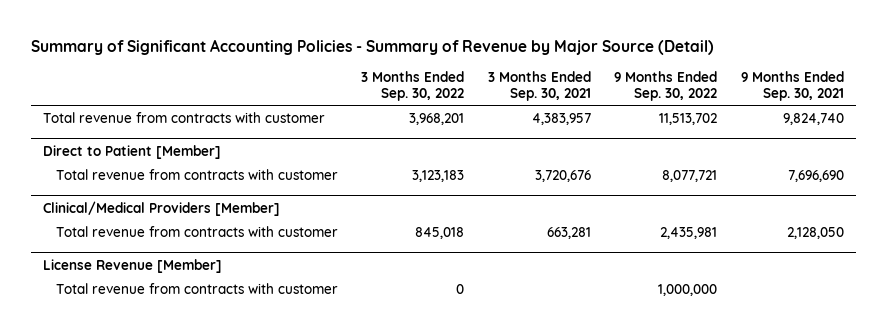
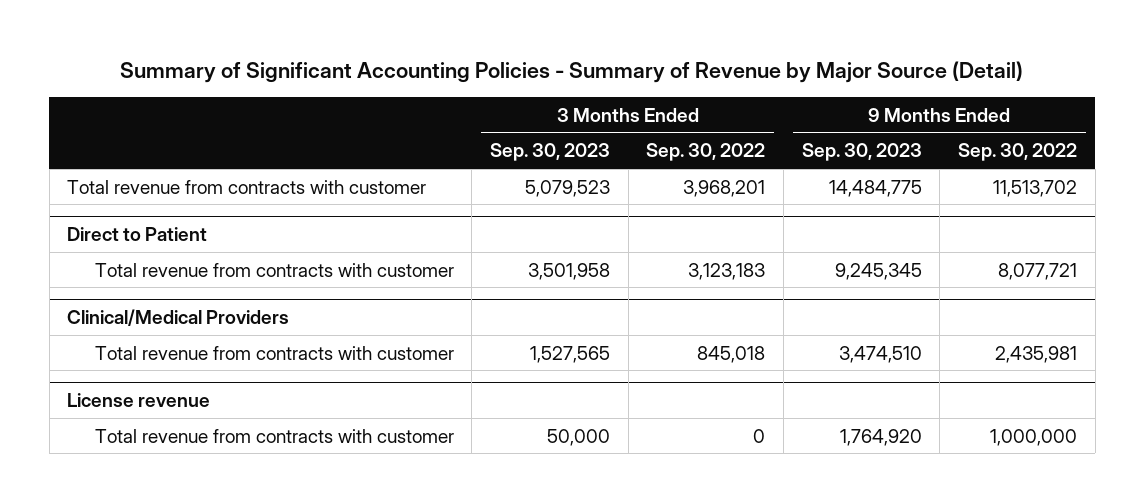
[487,71,591,101] 3 Months Ended Sep. 30, 2021 -> none
[741,71,845,101] 9 Months Ended Sep. 30, 2021 -> none
none -> [489,143,610,162] Sep. 30, 2023
none -> [801,143,922,162] Sep. 30, 2023
[42,144,221,159] Direct to Patient [Member] -> [67,226,208,241] Direct to Patient
[42,200,280,216] Clinical/Medical Providers [Member] -> [67,308,290,326] Clinical/Medical Providers
[42,258,222,273] License Revenue [Member] -> [67,392,211,407] License revenue

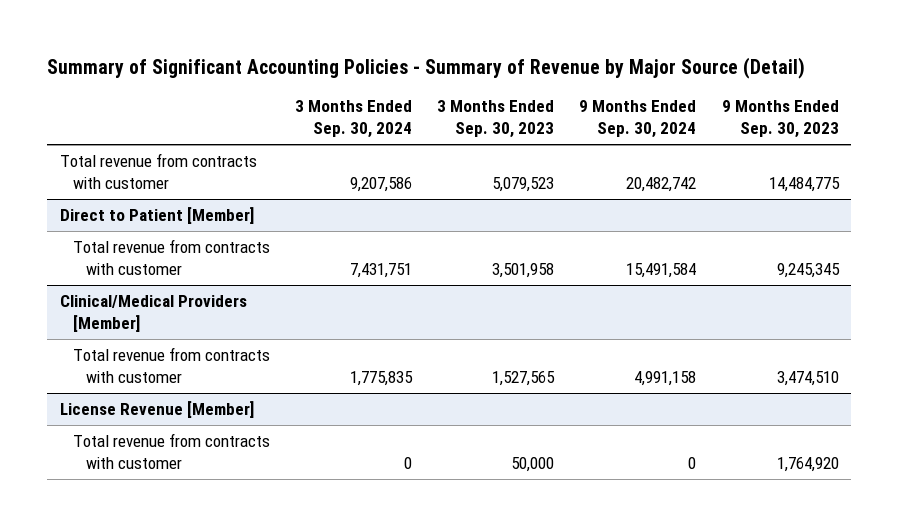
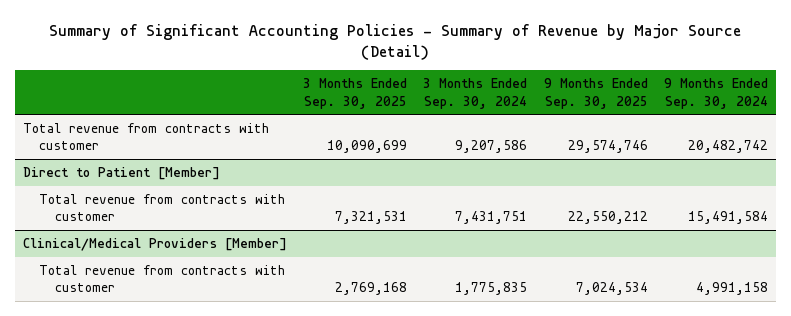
[437,100,555,139] 3 Months Ended Sep. 30, 2023 -> none
[721,100,839,139] 9 Months Ended Sep. 30, 2023 -> none
none -> [303,78,408,109] 3 Months Ended Sep. 30, 2025
none -> [543,78,648,109] 9 Months Ended Sep. 30, 2025
[59,400,254,418] License Revenue [Member] -> none
[73,432,271,469] Total revenue from contracts with customer -> none

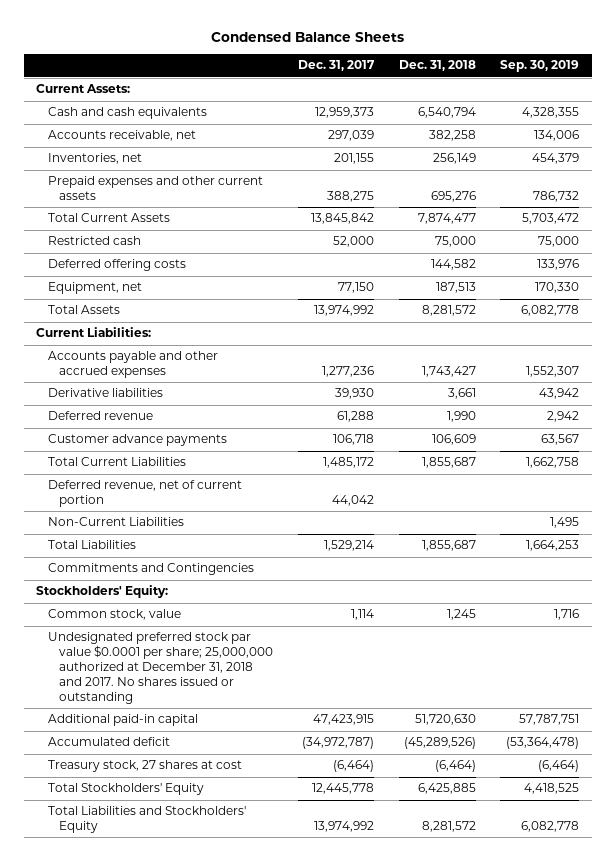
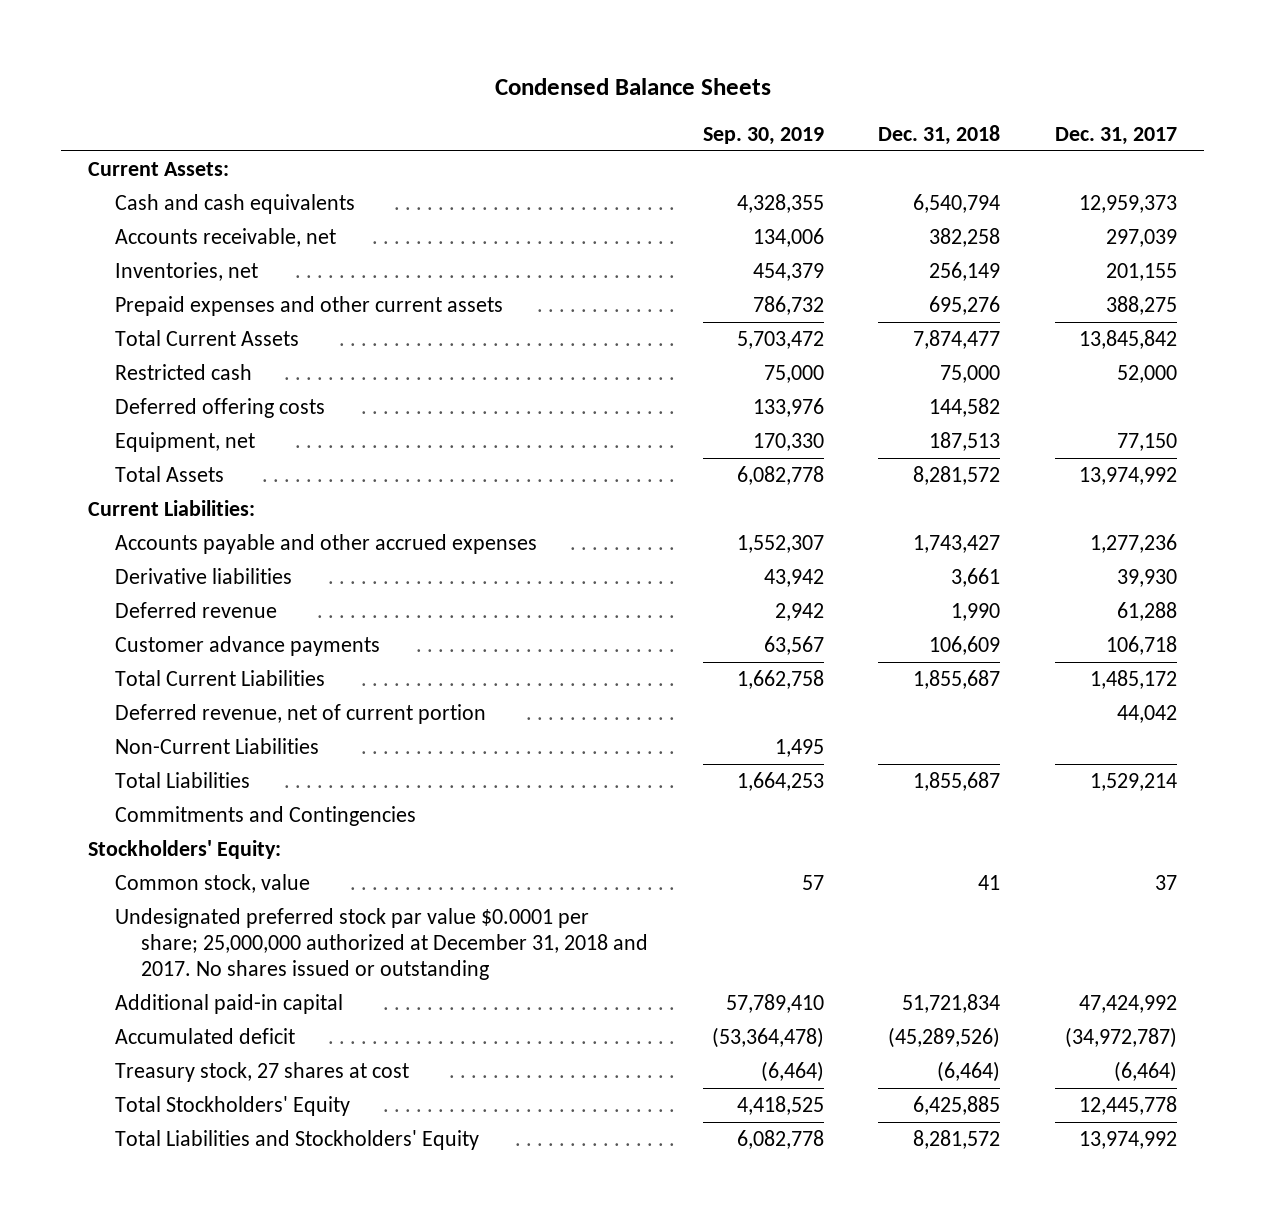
[350,609,374,621] 1,114 -> [1154,875,1177,891] 37
[446,609,476,621] 1,245 -> [978,875,1001,891] 41
[554,609,580,621] 1,716 -> [801,875,824,891] 57
[312,714,374,726] 47,423,915 -> [1078,995,1177,1014] 47,424,992
[414,714,476,726] 51,720,630 -> [902,994,1001,1014] 51,721,834
[519,714,580,726] 57,787,751 -> [725,994,824,1014] 57,789,410

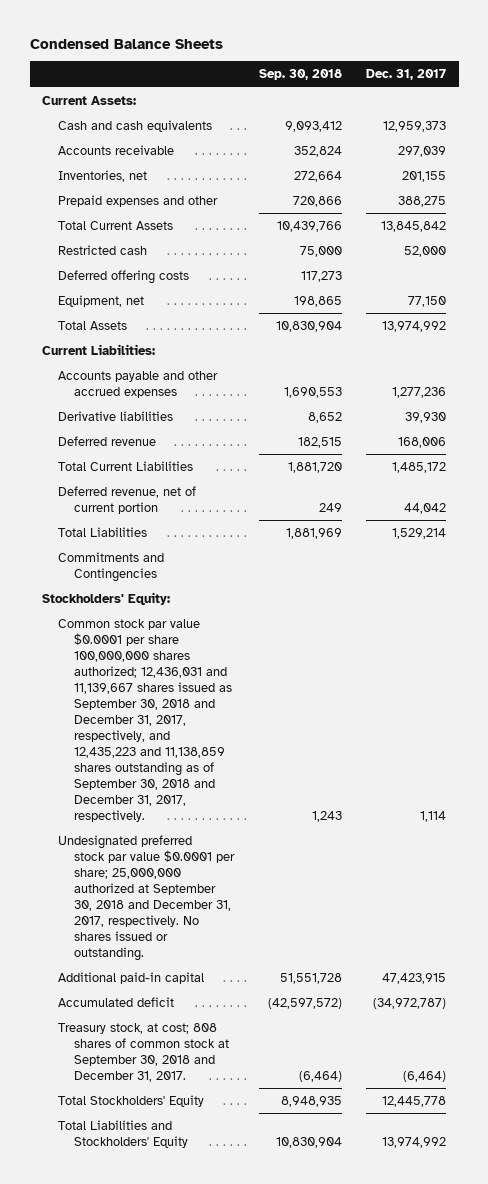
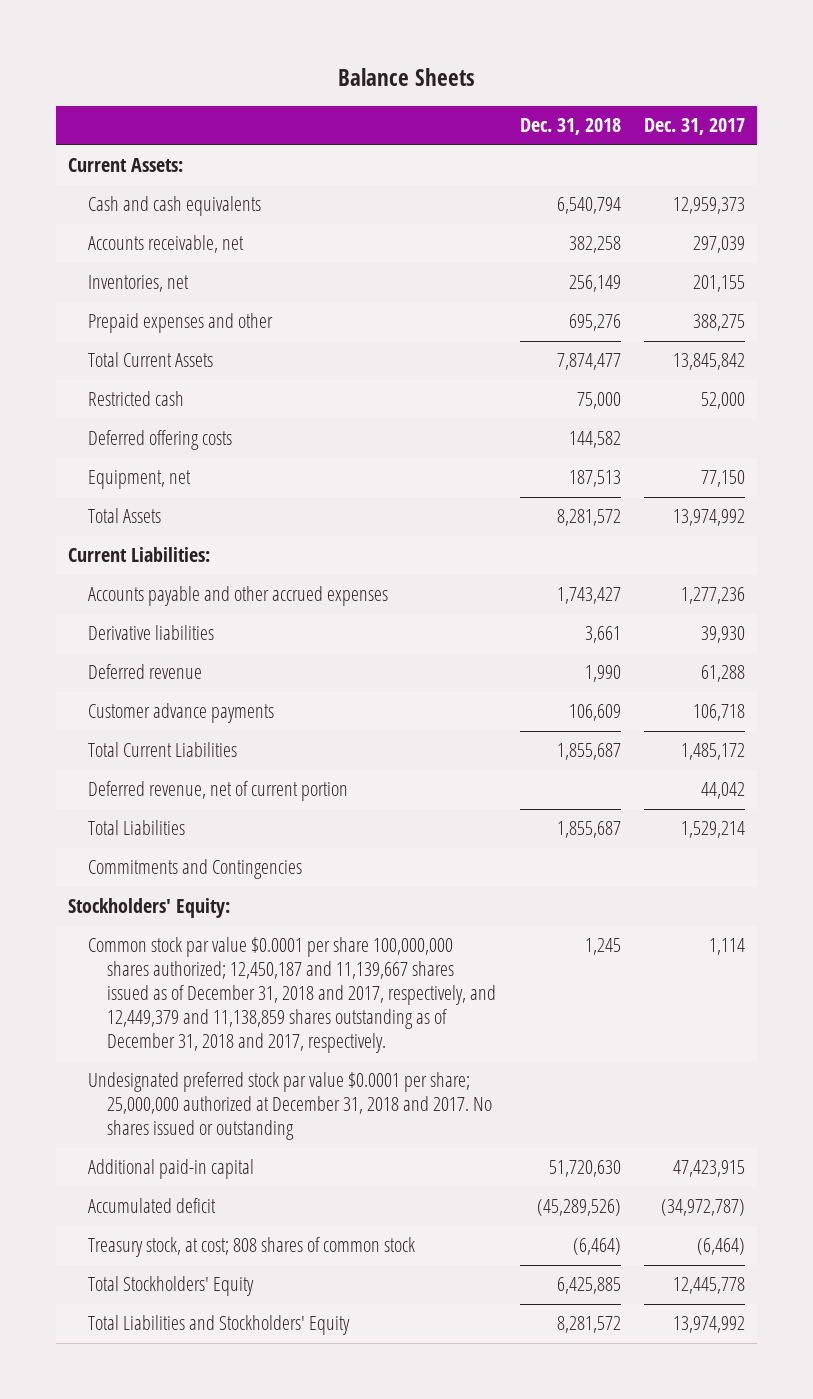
[29,39,223,50] Condensed Balance Sheets -> [337,68,475,87] Balance Sheets
[258,69,342,81] Sep. 30, 2018 -> none
none -> [519,118,621,136] Dec. 31, 2018
[58,144,175,155] Accounts receivable -> [87,235,244,254] Accounts receivable, net
[398,436,447,448] 168,006 -> [701,665,746,683] 61,288
none -> [87,703,274,724] Customer advance payments
[58,618,233,822] Common stock par value $0.0001 per share 100,000,000 shares authorized; 12,436,031 and 11,139,667 shares issued as September 30, 2018 and December 31, 2017, respectively, and 12,435,223 and 11,138,859 shares outstanding as of September 30, 2018 and December 31, 2017, respectively. -> [87,937,497,1054] Common stock par value $0.0001 per share 100,000,000 shares authorized; 12,450,187 and 11,139,667 shares issued as of December 31, 2018 and 2017, respectively, and 12,449,379 and 11,138,859 shares outstanding as of December 31, 2018 and 2017, respectively.
[58,834,236,961] Undesignated preferred stock par value $0.0001 per share; 25,000,000 authorized at September 30, 2018 and December 31, 2017, respectively. No shares issued or outstanding. -> [87,1072,493,1141] Undesignated preferred stock par value $0.0001 per share; 25,000,000 authorized at December 31, 2018 and 2017. No shares issued or outstanding
[58,1022,230,1082] Treasury stock, at cost; 808 shares of common stock at September 30, 2018 and December 31, 2017. -> [87,1237,415,1258] Treasury stock, at cost; 808 shares of common stock

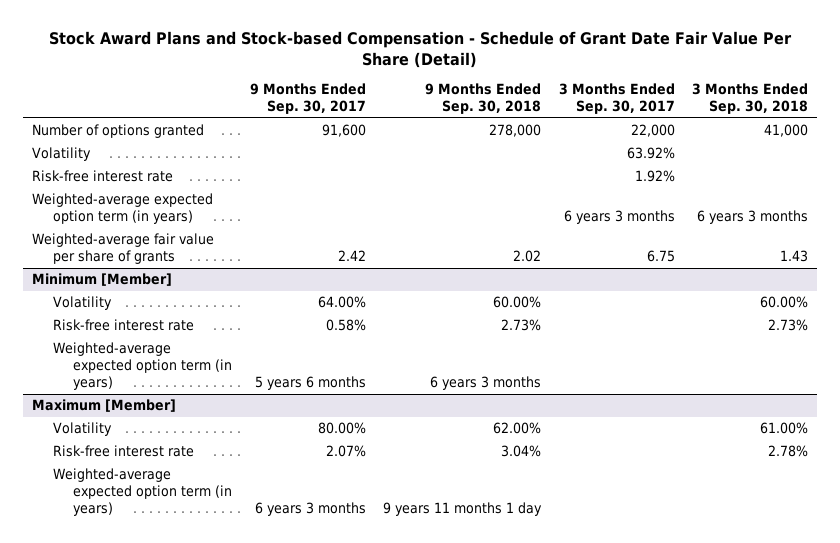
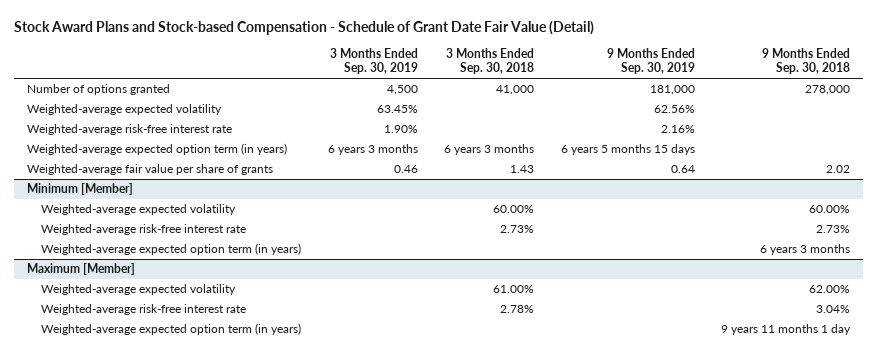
[49,31,793,68] Stock Award Plans and Stock-based Compensation - Schedule of Grant Date Fair Value Per Share (Detail) -> [13,20,594,35] Stock Award Plans and Stock-based Compensation - Schedule of Grant Date Fair Value (Detail)
[249,83,366,115] 9 Months Ended Sep. 30, 2017 -> none
[558,83,675,115] 3 Months Ended Sep. 30, 2017 -> none
none -> [329,47,418,75] 3 Months Ended Sep. 30, 2019
none -> [606,47,695,75] 9 Months Ended Sep. 30, 2019
[32,147,92,162] Volatility -> none
none -> [27,104,223,116] Weighted-average expected volatility
[32,170,174,183] Risk-free interest rate -> [27,124,233,136] Weighted-average risk-free interest rate
[52,296,112,311] Volatility -> none
none -> [41,204,237,216] Weighted-average expected volatility
[52,319,194,332] Risk-free interest rate -> [41,224,247,236] Weighted-average risk-free interest rate
[52,422,112,437] Volatility -> [41,284,237,296] Weighted-average expected volatility
[52,445,194,458] Risk-free interest rate -> [41,304,247,316] Weighted-average risk-free interest rate

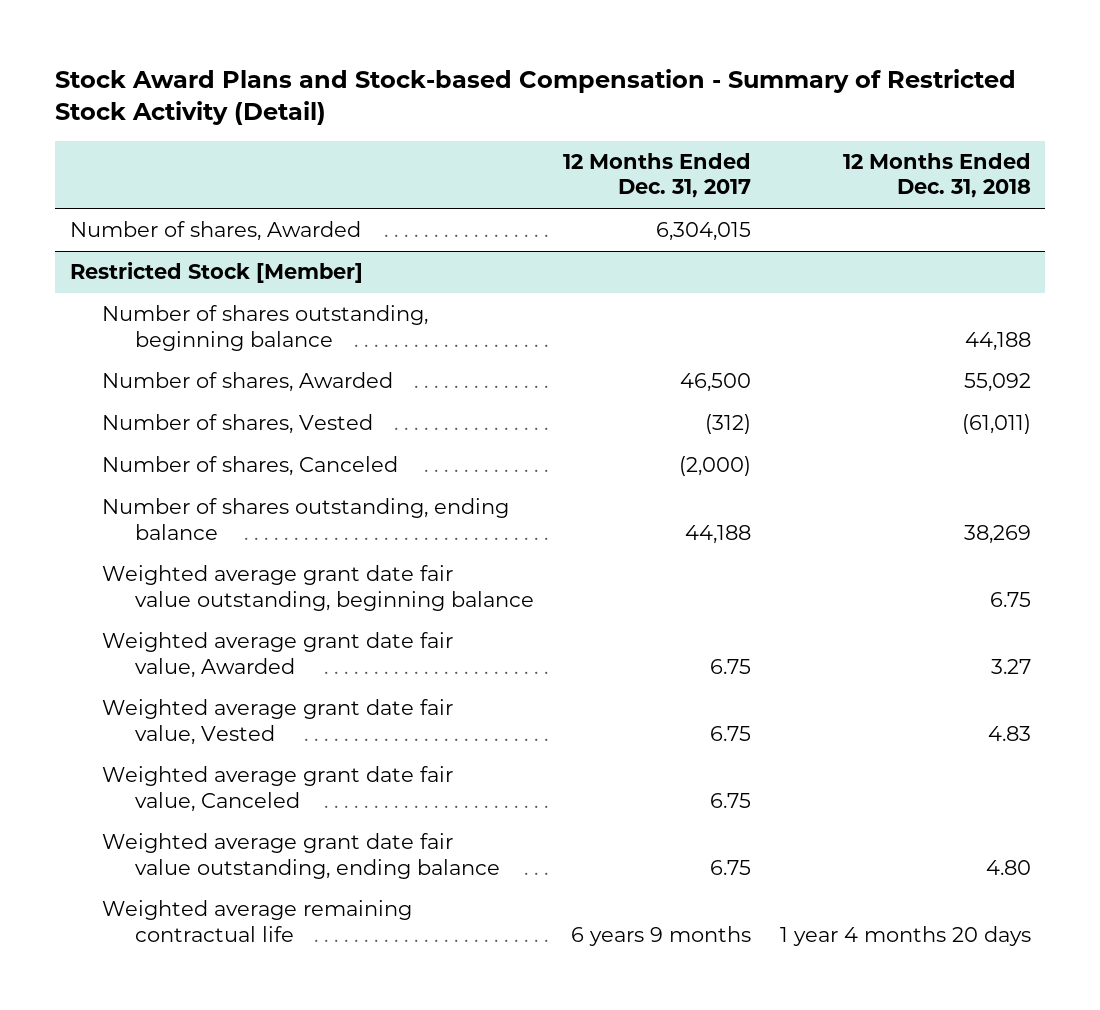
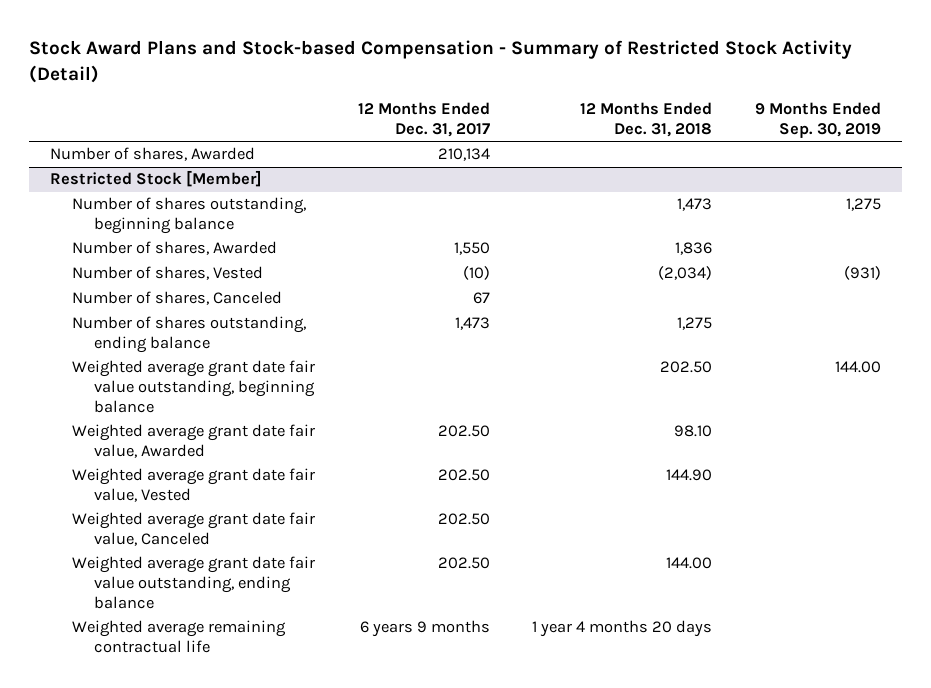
none -> [755,102,882,139] 9 Months Ended Sep. 30, 2019
[655,222,751,242] 6,304,015 -> [437,148,490,162] 210,134
[964,331,1031,351] 44,188 -> [677,198,713,212] 1,473
[679,373,751,393] 46,500 -> [453,242,490,256] 1,550
[963,373,1031,393] 55,092 -> [675,242,713,256] 1,836
[704,414,751,435] (312) -> [462,266,490,281] (10)
[961,414,1031,435] (61,011) -> [658,266,713,281] (2,034)
[678,456,751,477] (2,000) -> [472,292,490,305] 67
[684,524,751,544] 44,188 -> [454,317,490,331] 1,473
[963,524,1031,544] 38,269 -> [677,317,713,331] 1,275
[989,591,1031,607] 6.75 -> [660,361,713,374] 202.50
[709,658,751,674] 6.75 -> [437,425,490,438] 202.50
[990,658,1031,674] 3.27 -> [674,425,713,438] 98.10
[709,725,751,741] 6.75 -> [437,469,490,482] 202.50
[987,725,1031,741] 4.83 -> [666,469,713,482] 144.90
[709,792,751,808] 6.75 -> [437,513,490,526] 202.50
[709,859,751,875] 6.75 -> [437,557,490,570] 202.50
[985,859,1031,875] 4.80 -> [666,557,713,570] 144.00

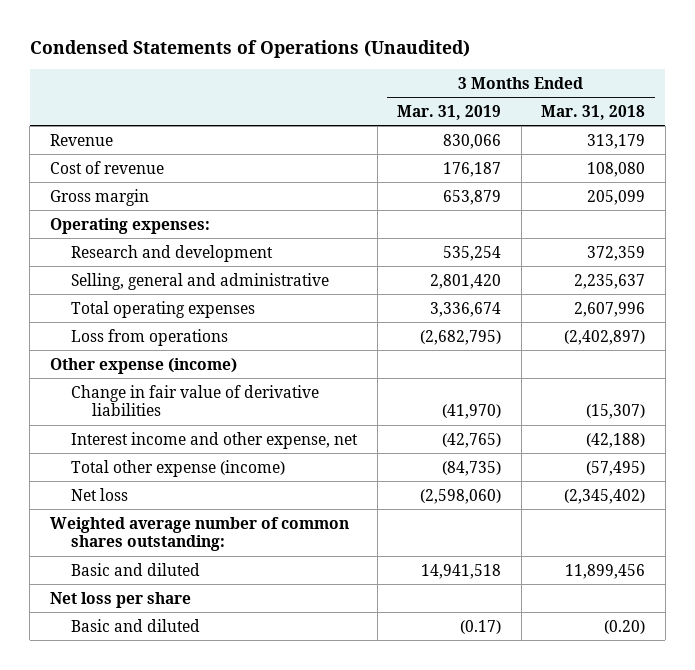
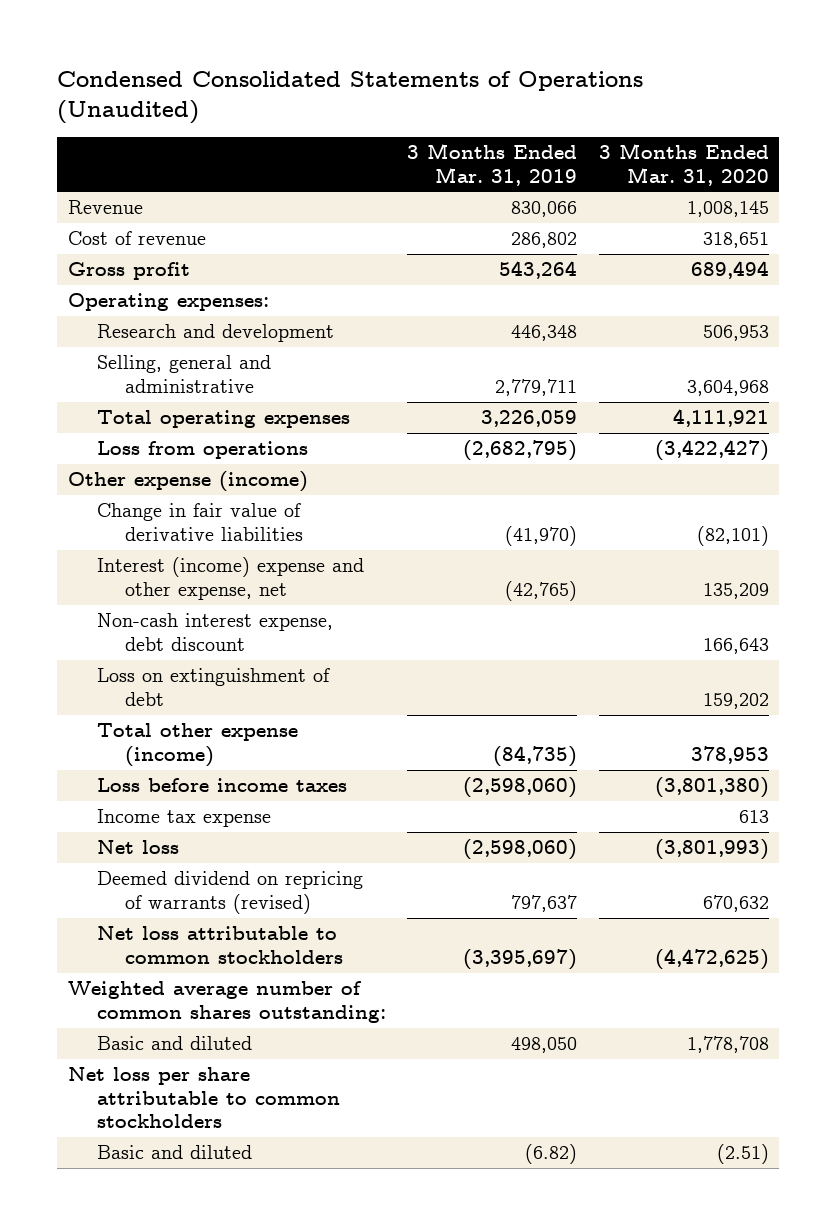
[29,39,470,58] Condensed Statements of Operations (Unaudited) -> [57,71,644,125] Condensed Consolidated Statements of Operations (Unaudited)
[541,104,646,120] Mar. 31, 2018 -> none
none -> [598,142,769,186] 3 Months Ended Mar. 31, 2020
[443,161,502,177] 176,187 -> [511,232,578,249] 286,802
[49,188,149,206] Gross margin -> [67,262,190,281] Gross profit
[443,189,502,205] 653,879 -> [499,261,578,280] 543,264
[443,245,502,261] 535,254 -> [511,325,578,342] 446,348
[430,273,502,289] 2,801,420 -> [495,378,578,396] 2,779,711
[430,301,502,317] 3,336,674 -> [481,410,578,428] 3,226,059
[71,431,359,449] Interest income and other expense, net -> [96,557,364,600] Interest (income) expense and other expense, net
none -> [96,613,333,651] Non-cash interest expense, debt discount
none -> [96,668,330,706] Loss on extinguishment of debt
none -> [96,778,347,793] Loss before income taxes
none -> [96,809,271,828] Income tax expense
none -> [96,871,363,914] Deemed dividend on repricing of warrants (revised)
none -> [96,926,344,964] Net loss attributable to common stockholders
[421,563,502,579] 14,941,518 -> [511,1037,578,1054] 498,050
[49,591,191,608] Net loss per share -> [67,1067,340,1129] Net loss per share attributable to common stockholders
[460,619,502,634] (0.17) -> [525,1144,578,1165] (6.82)

